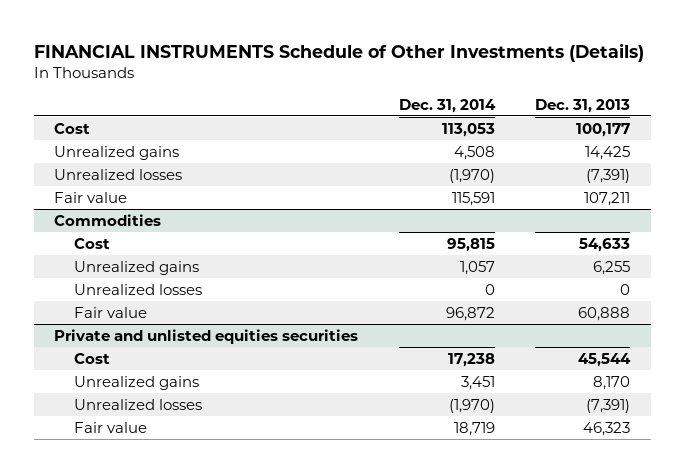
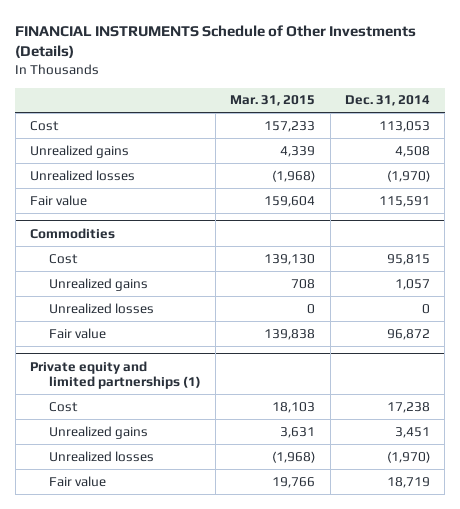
[535,98,631,113] Dec. 31, 2013 -> none
none -> [230,95,316,107] Mar. 31, 2015
[54,328,359,344] Private and unlisted equities securities -> [29,360,201,390] Private equity and limited partnerships (1)

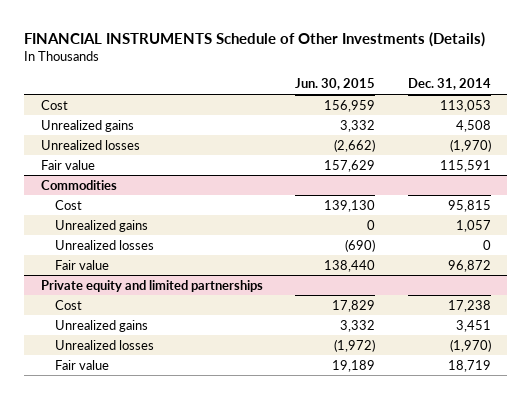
[230,95,316,107] Mar. 31, 2015 -> none
none -> [295,78,376,91] Jun. 30, 2015
[29,360,201,390] Private equity and limited partnerships (1) -> [40,279,263,292] Private equity and limited partnerships

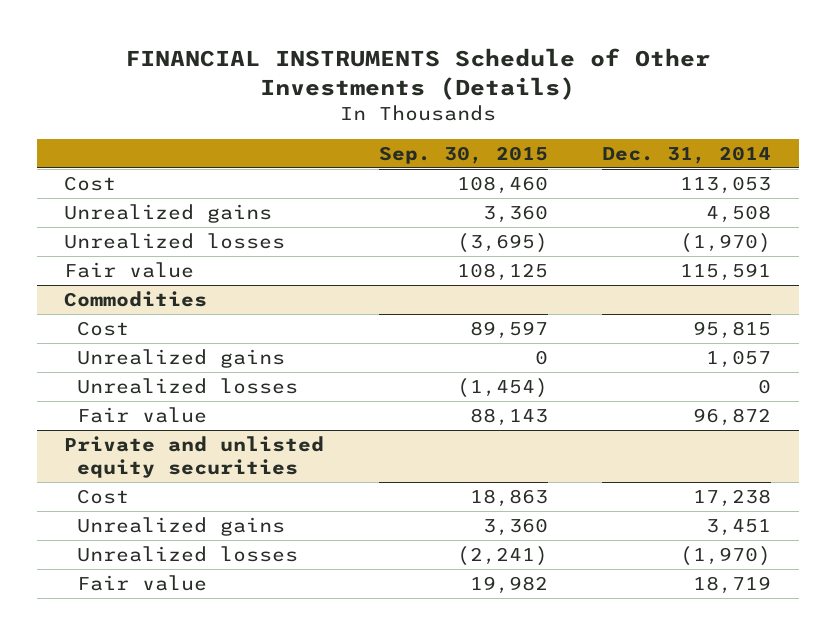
[295,78,376,91] Jun. 30, 2015 -> none
none -> [378,145,548,164] Sep. 30, 2015
[40,279,263,292] Private equity and limited partnerships -> [64,436,325,479] Private and unlisted equity securities

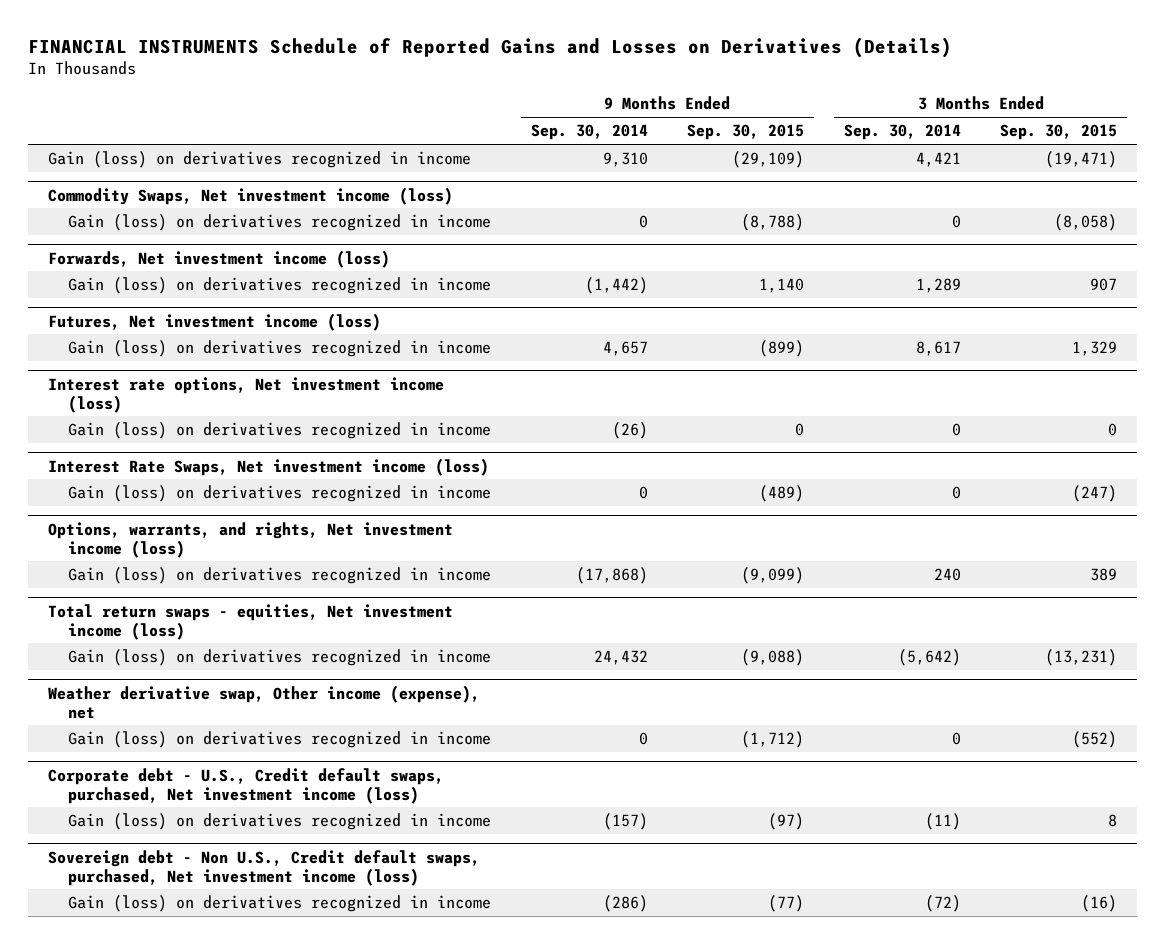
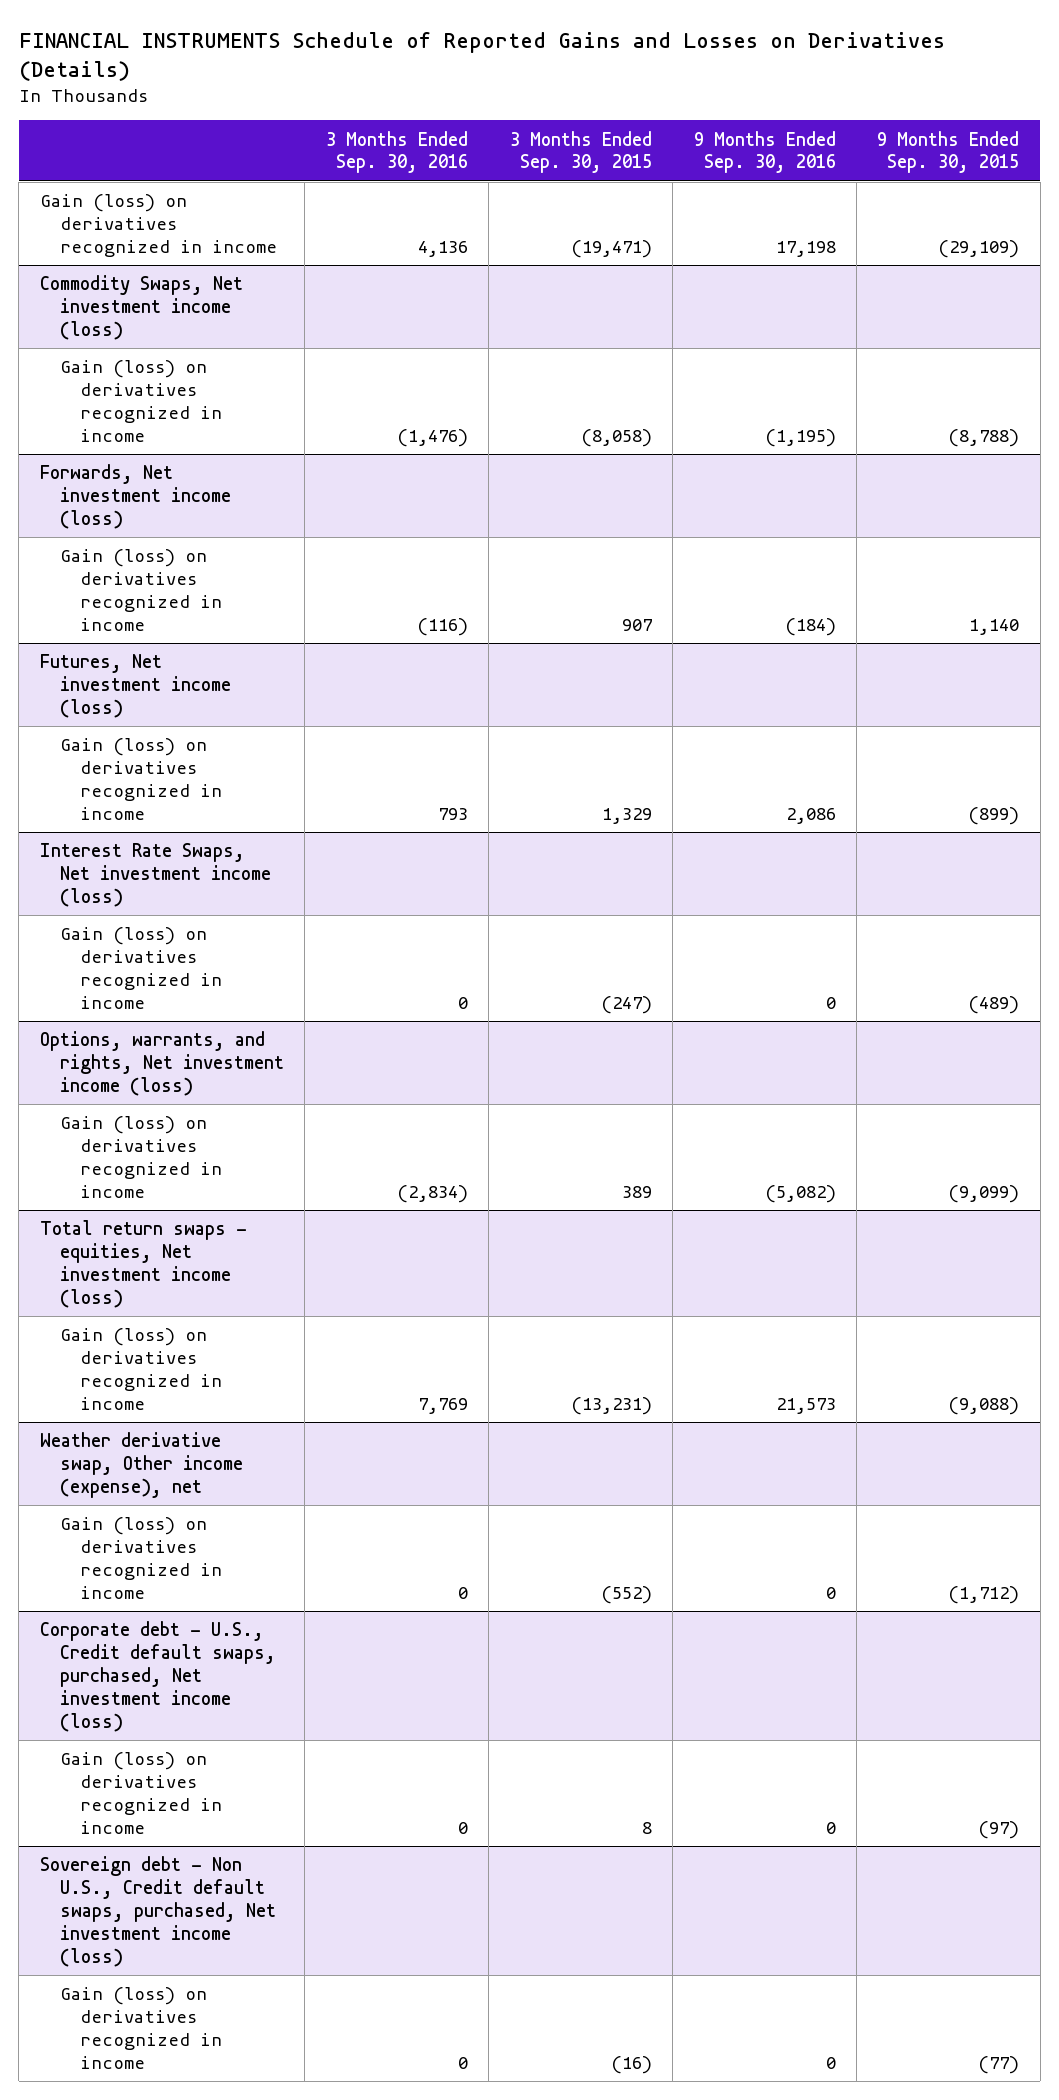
[530,124,648,141] Sep. 30, 2014 -> none
[843,124,961,141] Sep. 30, 2014 -> none
none -> [325,130,468,174] 3 Months Ended Sep. 30, 2016
none -> [693,130,836,174] 9 Months Ended Sep. 30, 2016
[47,376,444,413] Interest rate options, Net investment income (loss) -> none
[67,422,491,440] Gain (loss) on derivatives recognized in income -> none

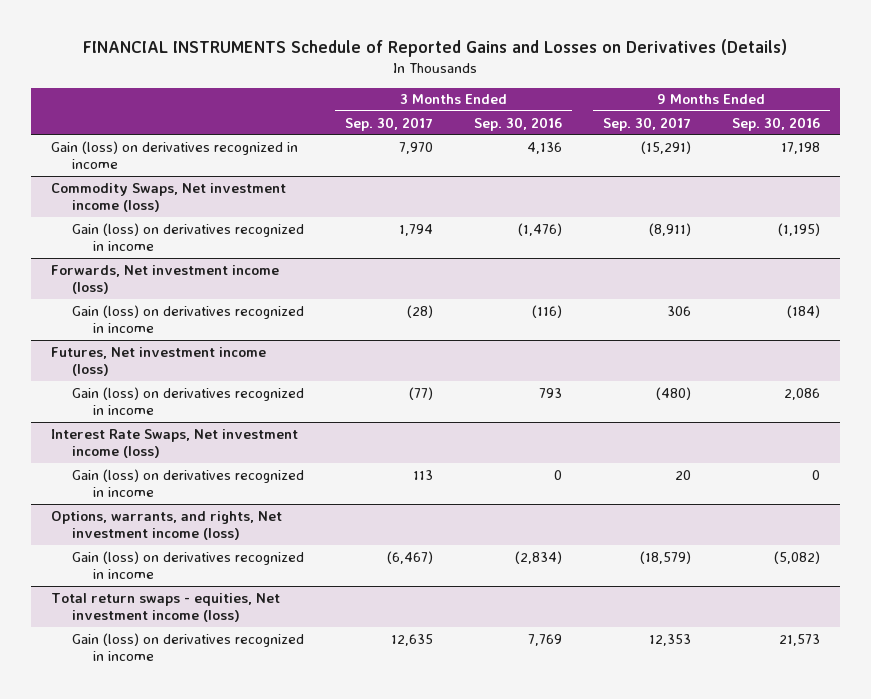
[509,130,652,174] 3 Months Ended Sep. 30, 2015 -> none
[877,130,1020,174] 9 Months Ended Sep. 30, 2015 -> none
none -> [345,116,434,131] Sep. 30, 2017
none -> [602,116,691,131] Sep. 30, 2017
[39,1432,243,1498] Weather derivative swap, Other income (expense), net -> none
[59,1517,222,1599] Gain (loss) on derivatives recognized in income -> none
[39,1621,276,1732] Corporate debt - U.S., Credit default swaps, purchased, Net investment income (loss) -> none
[59,1752,222,1834] Gain (loss) on derivatives recognized in income -> none
[39,1856,276,1967] Sovereign debt - Non U.S., Credit default swaps, purchased, Net investment income (loss) -> none
[59,1987,222,2069] Gain (loss) on derivatives recognized in income -> none

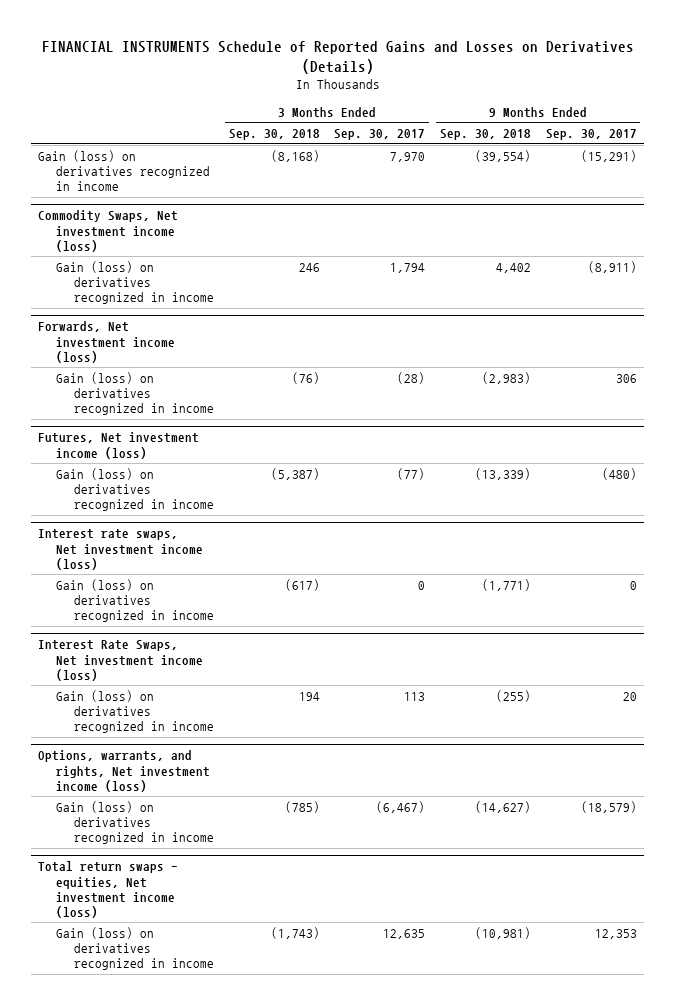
[474,116,563,131] Sep. 30, 2016 -> none
[731,116,820,131] Sep. 30, 2016 -> none
none -> [228,128,320,140] Sep. 30, 2018
none -> [440,128,532,140] Sep. 30, 2018
none -> [38,529,204,570] Interest rate swaps, Net investment income (loss)
none -> [56,578,215,623] Gain (loss) on derivatives recognized in income

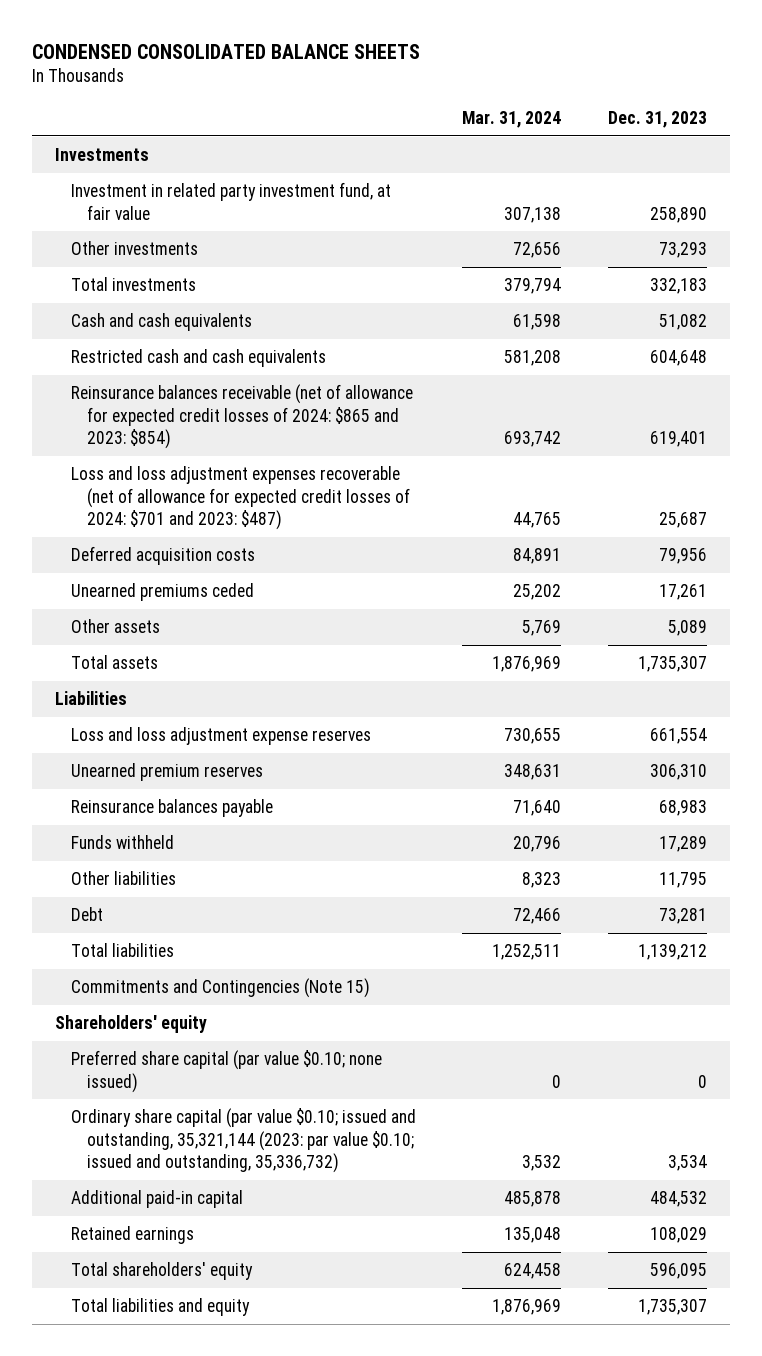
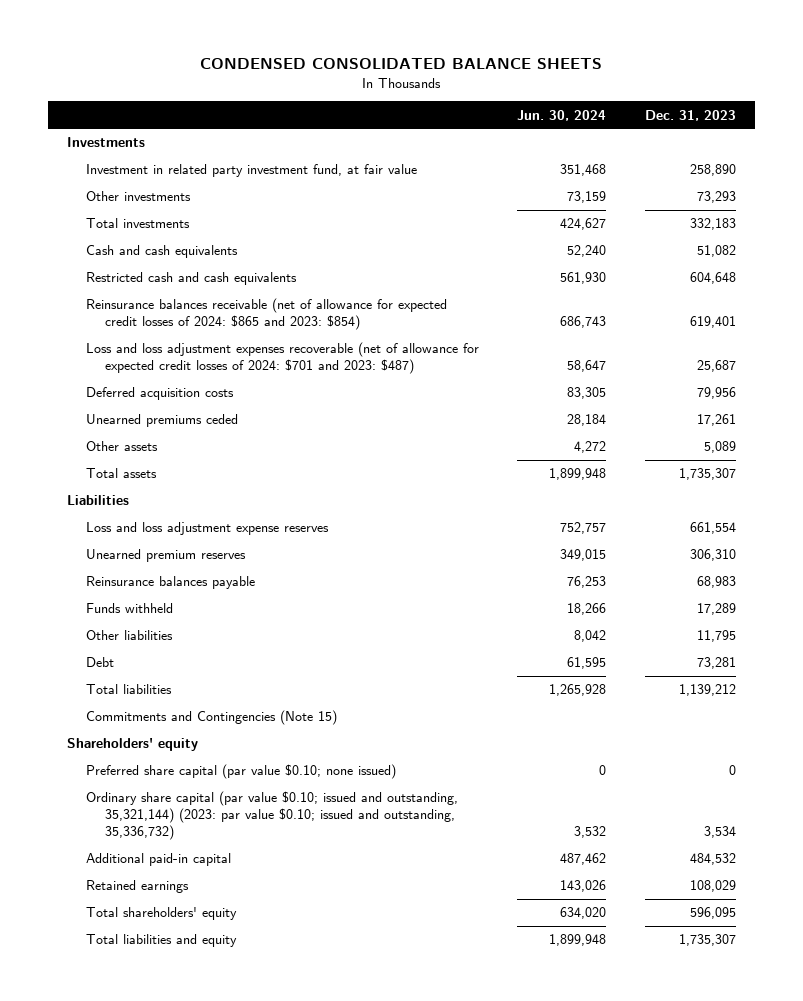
[462,110,562,128] Mar. 31, 2024 -> none
none -> [517,109,607,121] Jun. 30, 2024
[71,1108,417,1173] Ordinary share capital (par value $0.10; issued and outstanding, 35,321,144 (2023: par value $0.10; issued and outstanding, 35,336,732) -> [85,791,458,841] Ordinary share capital (par value $0.10; issued and outstanding, 35,321,144) (2023: par value $0.10; issued and outstanding, 35,336,732)

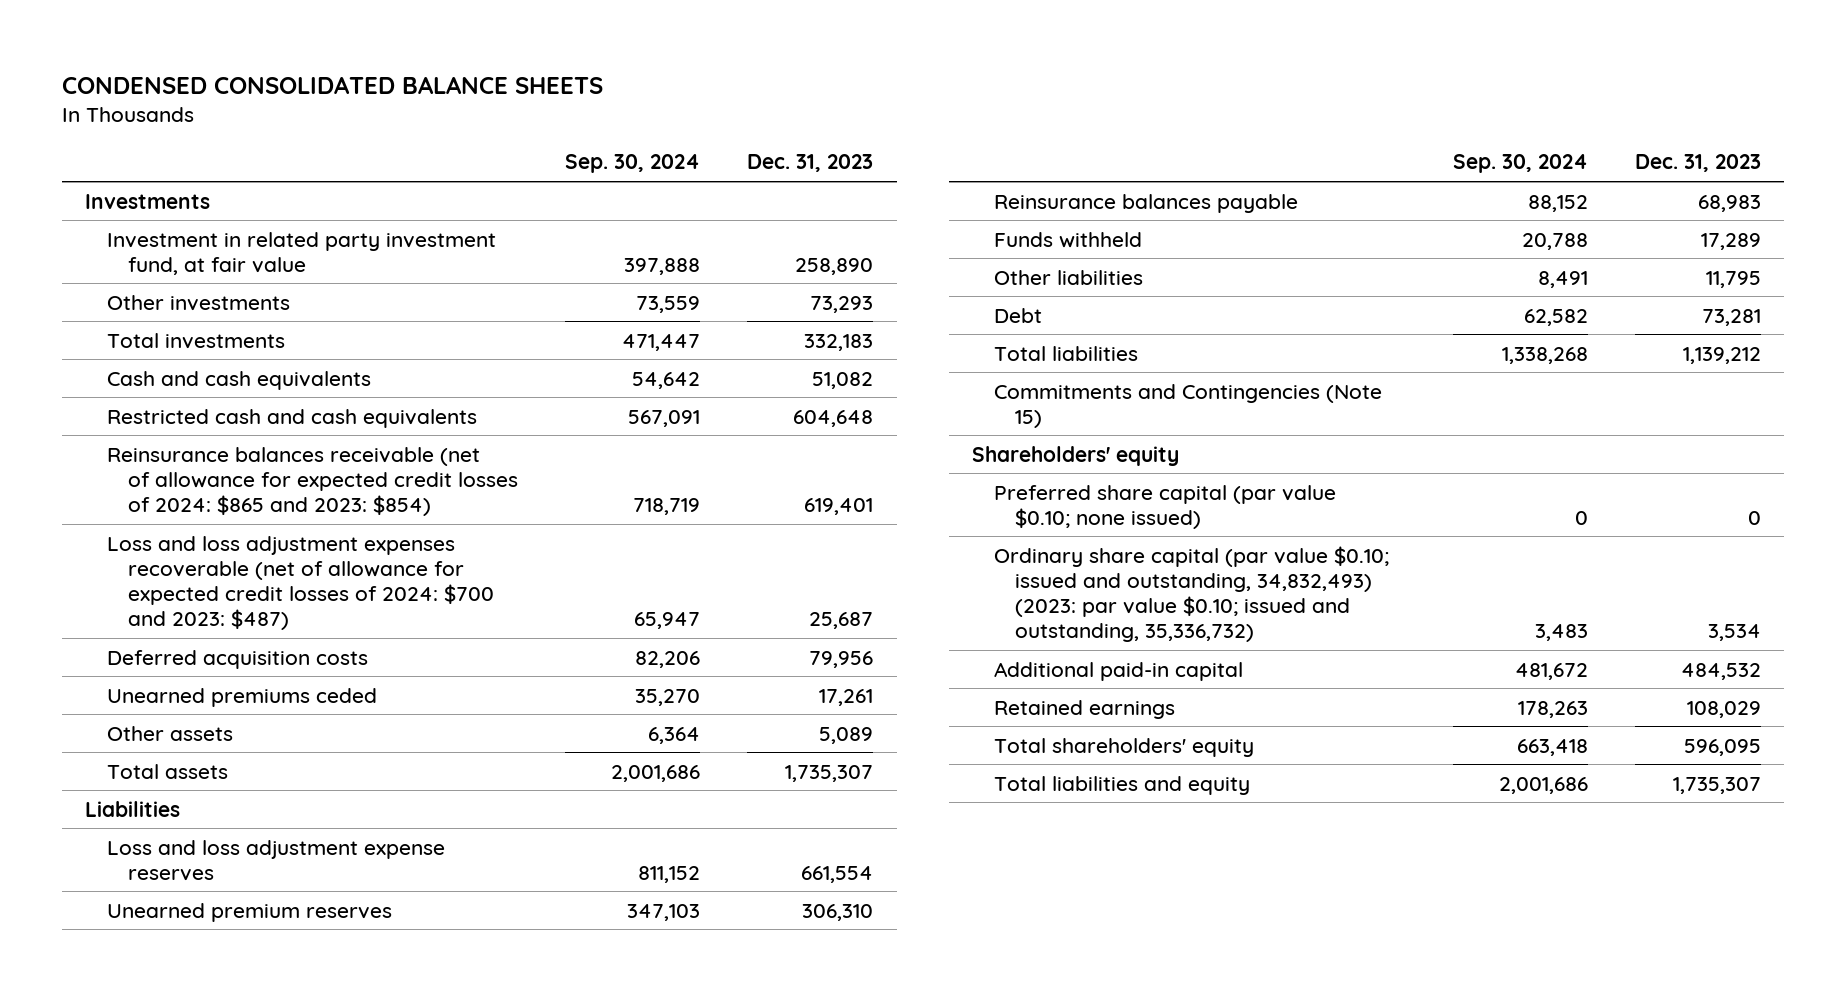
[517,109,607,121] Jun. 30, 2024 -> none
none -> [565,154,701,174] Sep. 30, 2024
[85,342,479,375] Loss and loss adjustment expenses recoverable (net of allowance for expected credit losses of 2024: $701 and 2023: $487) -> [106,535,495,630] Loss and loss adjustment expenses recoverable (net of allowance for expected credit losses of 2024: $700 and 2023: $487)
[85,791,458,841] Ordinary share capital (par value $0.10; issued and outstanding, 35,321,144) (2023: par value $0.10; issued and outstanding, 35,336,732) -> [993,545,1389,642] Ordinary share capital (par value $0.10; issued and outstanding, 34,832,493) (2023: par value $0.10; issued and outstanding, 35,336,732)

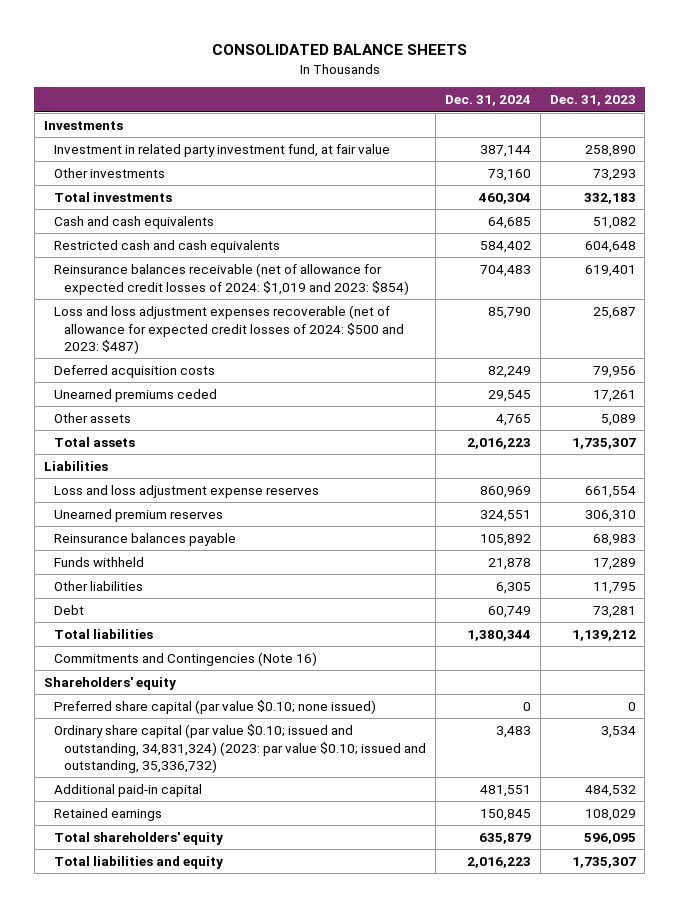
[61,75,603,94] CONDENSED CONSOLIDATED BALANCE SHEETS -> [211,44,467,56] CONSOLIDATED BALANCE SHEETS
[565,154,701,174] Sep. 30, 2024 -> none
none -> [444,95,531,107] Dec. 31, 2024
[106,446,519,516] Reinsurance balances receivable (net of allowance for expected credit losses of 2024: $865 and 2023: $854) -> [53,262,410,295] Reinsurance balances receivable (net of allowance for expected credit losses of 2024: $1,019 and 2023: $854)
[106,535,495,630] Loss and loss adjustment expenses recoverable (net of allowance for expected credit losses of 2024: $700 and 2023: $487) -> [53,304,405,355] Loss and loss adjustment expenses recoverable (net of allowance for expected credit losses of 2024: $500 and 2023: $487)
[993,383,1382,428] Commitments and Contingencies (Note 15) -> [53,651,317,666] Commitments and Contingencies (Note 16)
[993,545,1389,642] Ordinary share capital (par value $0.10; issued and outstanding, 34,832,493) (2023: par value $0.10; issued and outstanding, 35,336,732) -> [53,723,427,774] Ordinary share capital (par value $0.10; issued and outstanding, 34,831,324) (2023: par value $0.10; issued and outstanding, 35,336,732)

